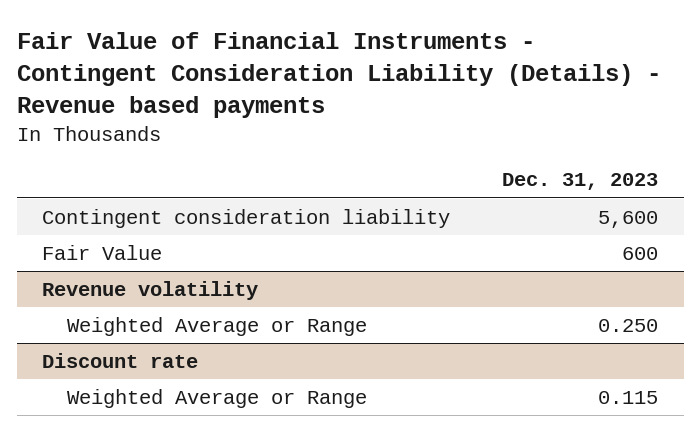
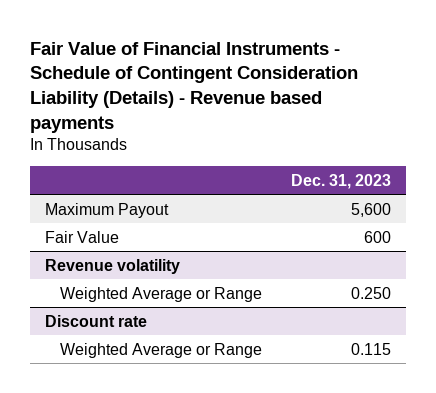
[16,31,661,118] Fair Value of Financial Instruments - Contingent Consideration Liability (Details) - Revenue based payments -> [30,41,359,133] Fair Value of Financial Instruments - Schedule of Contingent Consideration Liability (Details) - Revenue based payments
[42,208,451,228] Contingent consideration liability -> none
none -> [44,202,169,218] Maximum Payout

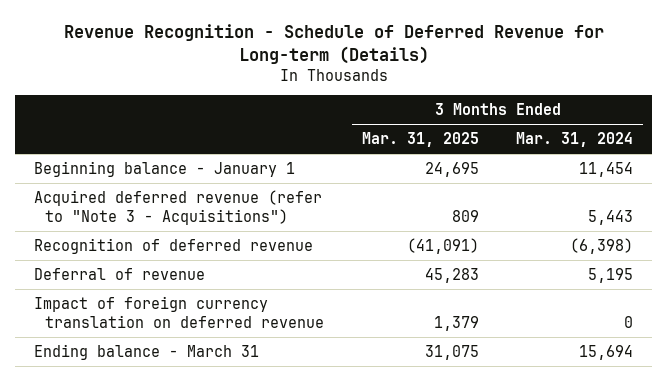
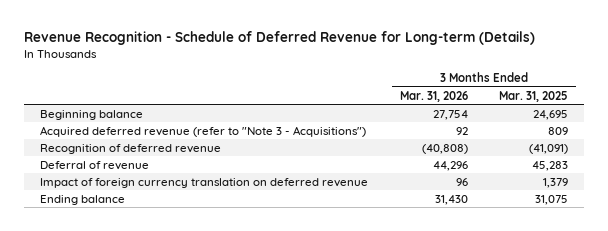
[516,132,634,148] Mar. 31, 2024 -> none
none -> [399,90,468,102] Mar. 31, 2026
[34,160,296,177] Beginning balance - January 1 -> [39,109,143,120] Beginning balance
[34,343,260,360] Ending balance - March 31 -> [39,194,125,205] Ending balance

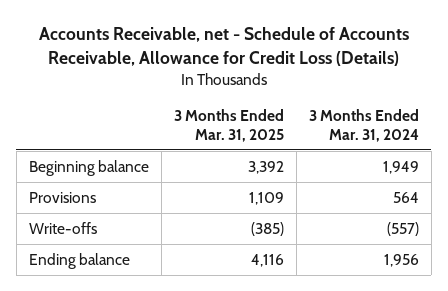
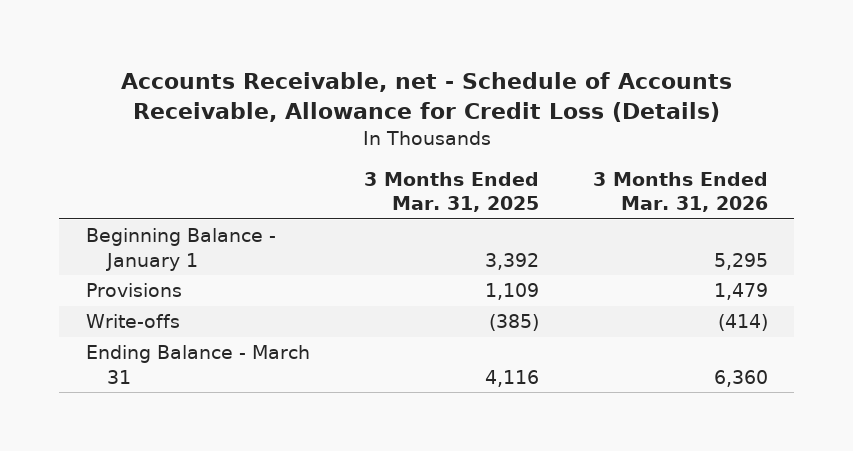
[308,108,419,142] 3 Months Ended Mar. 31, 2024 -> none
none -> [592,172,768,213] 3 Months Ended Mar. 31, 2026
[28,159,149,176] Beginning balance -> [85,228,276,271] Beginning Balance - January 1
[28,252,130,269] Ending balance -> [85,345,310,384] Ending Balance - March 31

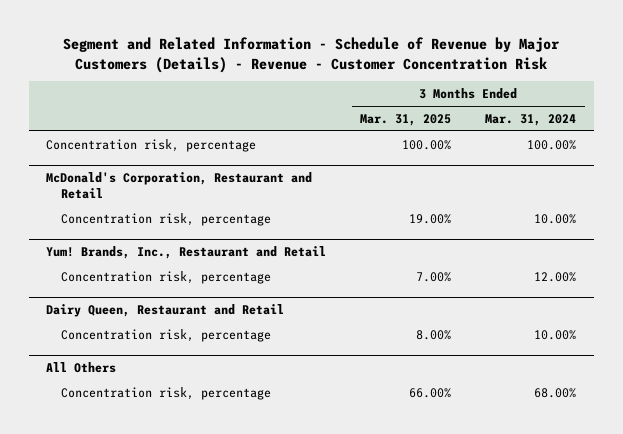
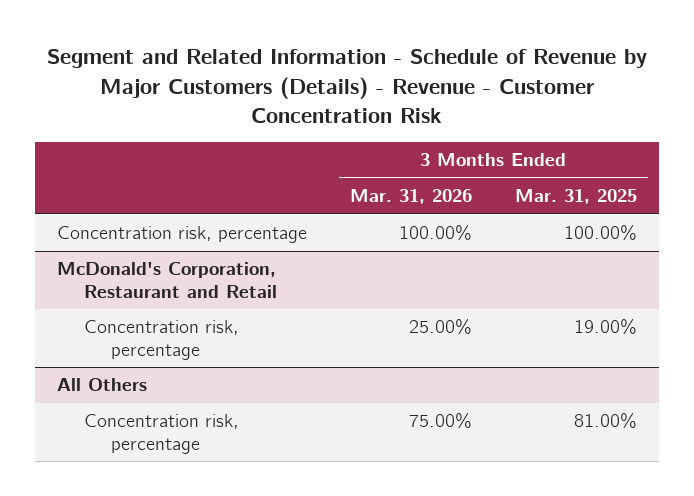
[485,113,577,126] Mar. 31, 2024 -> none
none -> [349,189,472,205] Mar. 31, 2026
[46,246,327,260] Yum! Brands, Inc., Restaurant and Retail -> none
[60,270,271,284] Concentration risk, percentage -> none
[46,304,285,318] Dairy Queen, Restaurant and Retail -> none
[60,328,271,342] Concentration risk, percentage -> none
[409,387,452,398] 66.00% -> [573,413,637,430] 81.00%

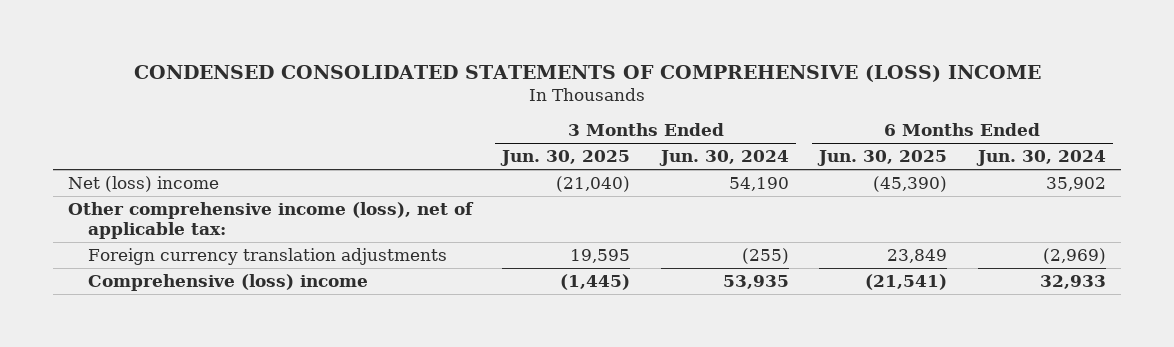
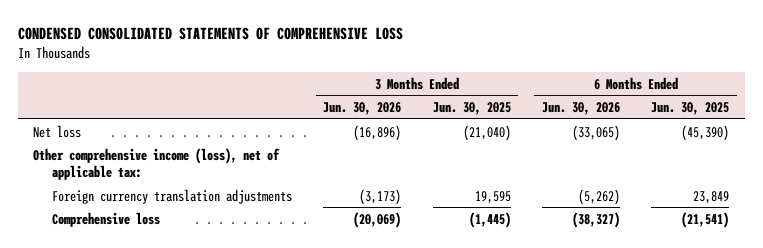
[133,64,1041,82] CONDENSED CONSOLIDATED STATEMENTS OF COMPREHENSIVE (LOSS) INCOME -> [17,27,403,41] CONDENSED CONSOLIDATED STATEMENTS OF COMPREHENSIVE LOSS
[658,150,789,167] Jun. 30, 2024 -> none
[975,150,1106,167] Jun. 30, 2024 -> none
none -> [323,102,402,116] Jun. 30, 2026
none -> [541,102,620,116] Jun. 30, 2026
[68,176,220,193] Net (loss) income -> [33,124,82,138] Net loss
[88,274,369,292] Comprehensive (loss) income -> [52,211,161,227] Comprehensive loss

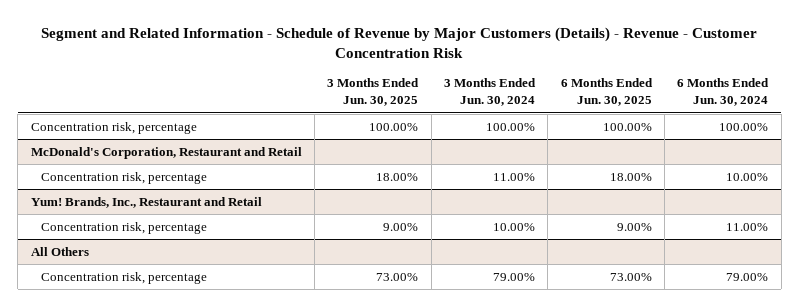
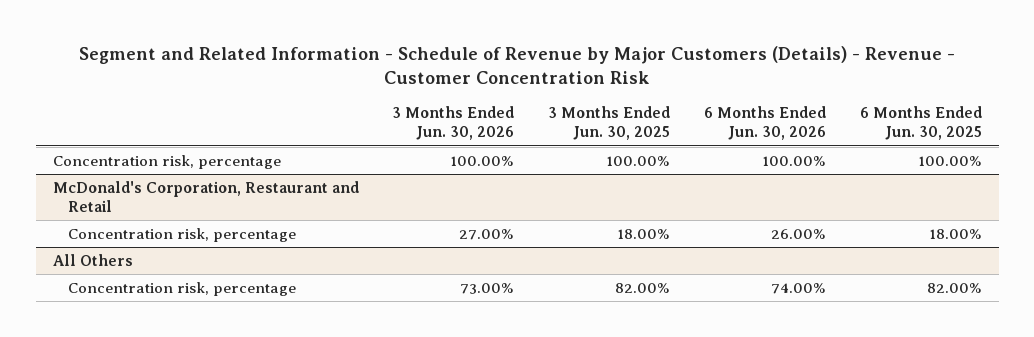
[443,78,536,107] 3 Months Ended Jun. 30, 2024 -> none
[677,78,770,107] 6 Months Ended Jun. 30, 2024 -> none
none -> [392,106,515,141] 3 Months Ended Jun. 30, 2026
none -> [704,106,827,141] 6 Months Ended Jun. 30, 2026
[30,196,262,208] Yum! Brands, Inc., Restaurant and Retail -> none
[40,221,207,234] Concentration risk, percentage -> none
[376,272,419,281] 73.00% -> [615,282,671,293] 82.00%
[609,272,652,281] 73.00% -> [926,282,982,293] 82.00%

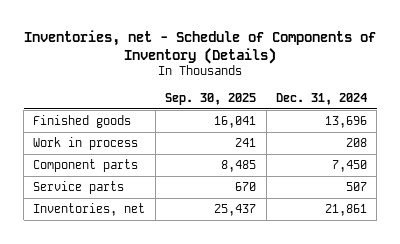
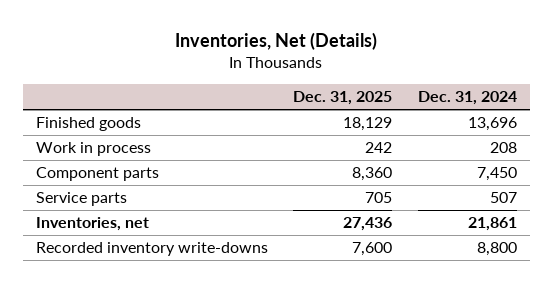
[24,29,377,64] Inventories, net - Schedule of Components of Inventory (Details) -> [175,32,378,51] Inventories, Net (Details)
[165,92,257,105] Sep. 30, 2025 -> none
none -> [293,91,393,106] Dec. 31, 2025
none -> [35,242,268,257] Recorded inventory write-downs

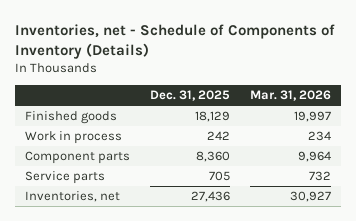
[175,32,378,51] Inventories, Net (Details) -> [14,23,335,59] Inventories, net - Schedule of Components of Inventory (Details)
[417,91,517,106] Dec. 31, 2024 -> none
none -> [250,90,332,102] Mar. 31, 2026
[35,242,268,257] Recorded inventory write-downs -> none

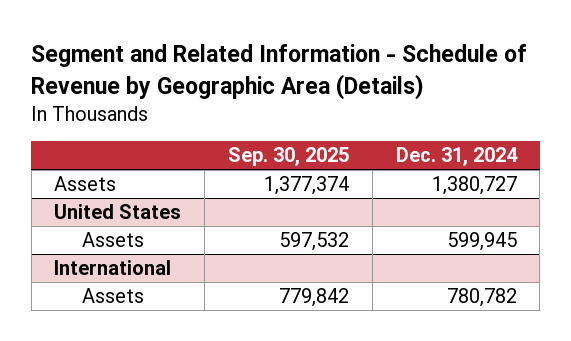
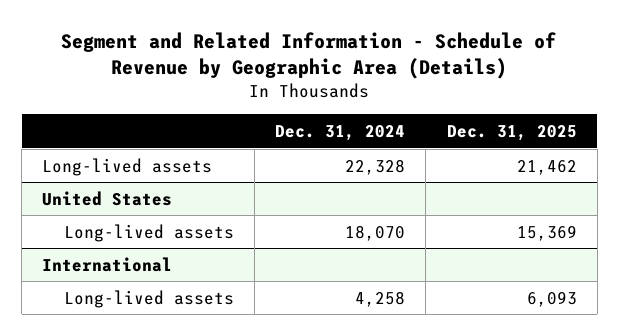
[228,147,350,167] Sep. 30, 2025 -> none
none -> [446,124,577,141] Dec. 31, 2025
[54,176,117,192] Assets -> none
none -> [42,157,213,176] Long-lived assets
[81,232,144,248] Assets -> none
none -> [64,223,235,242] Long-lived assets
[81,288,144,304] Assets -> none
none -> [64,289,235,308] Long-lived assets

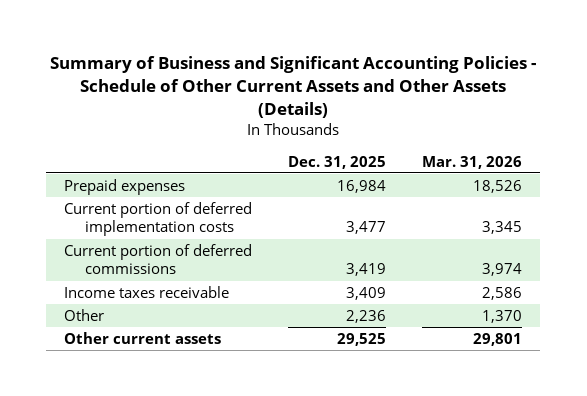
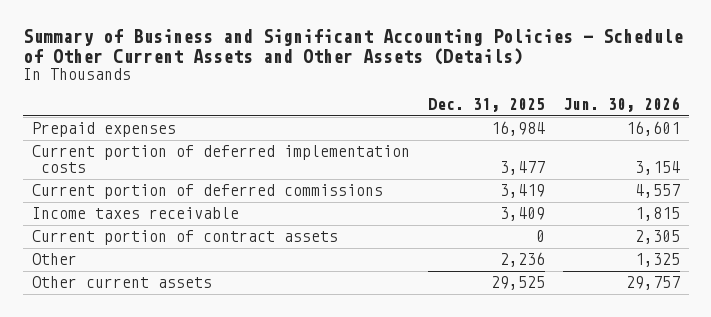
[422,155,523,169] Mar. 31, 2026 -> none
none -> [562,97,680,113] Jun. 30, 2026
none -> [31,230,338,246] Current portion of contract assets

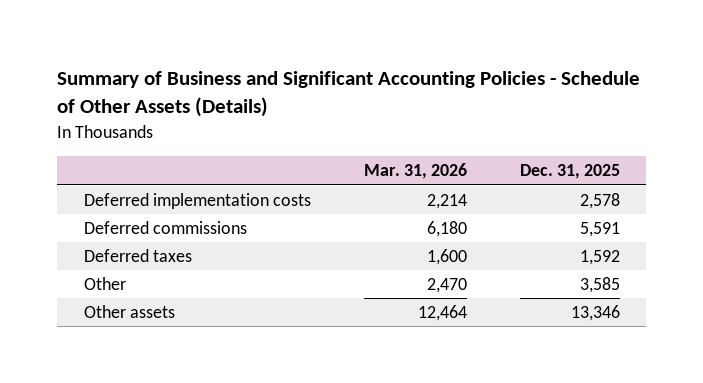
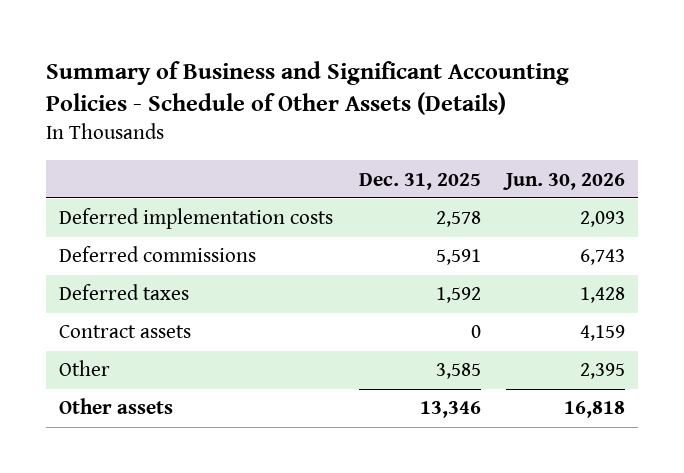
[363,163,467,180] Mar. 31, 2026 -> none
none -> [503,172,626,190] Jun. 30, 2026
none -> [59,325,192,339] Contract assets

